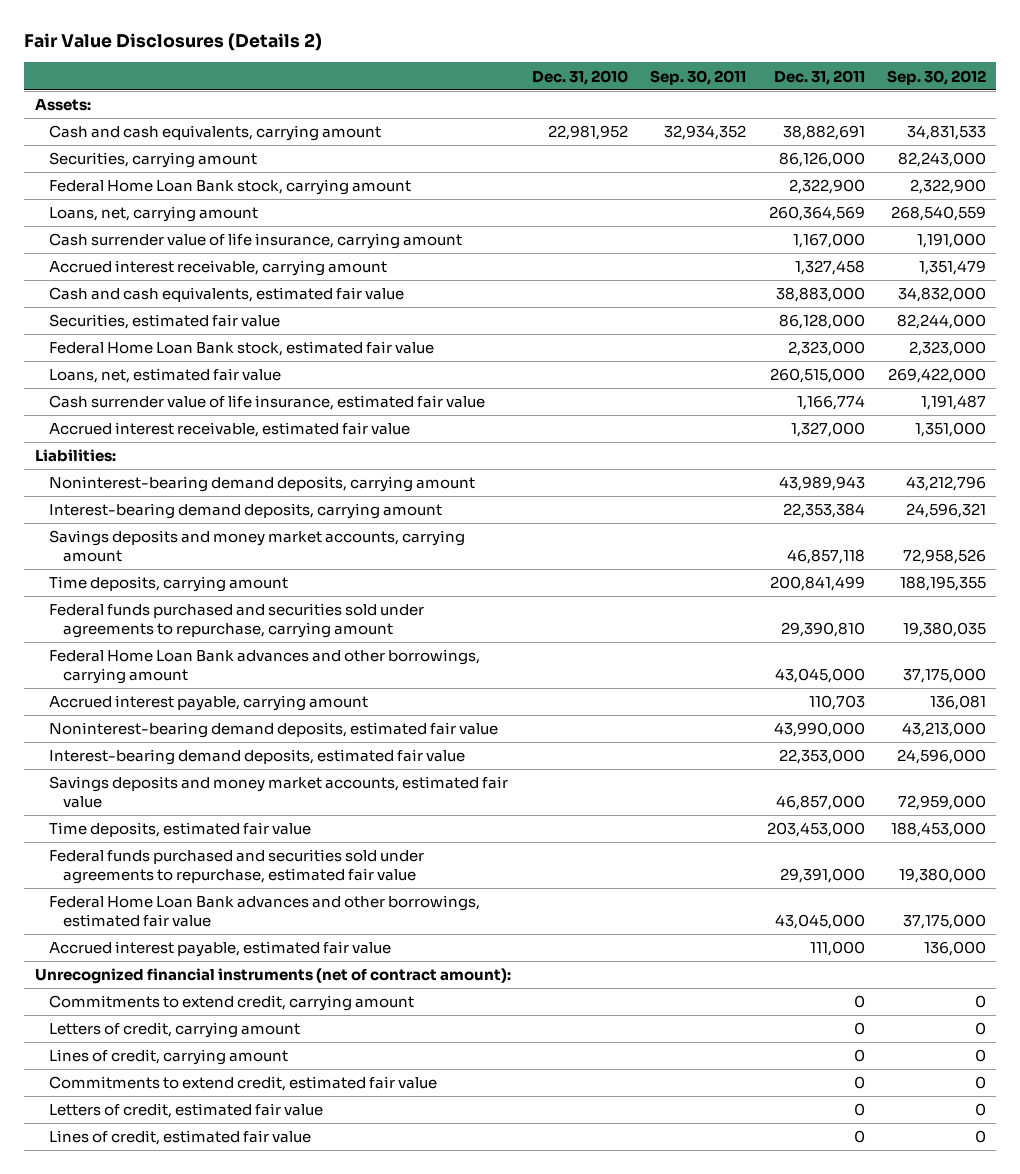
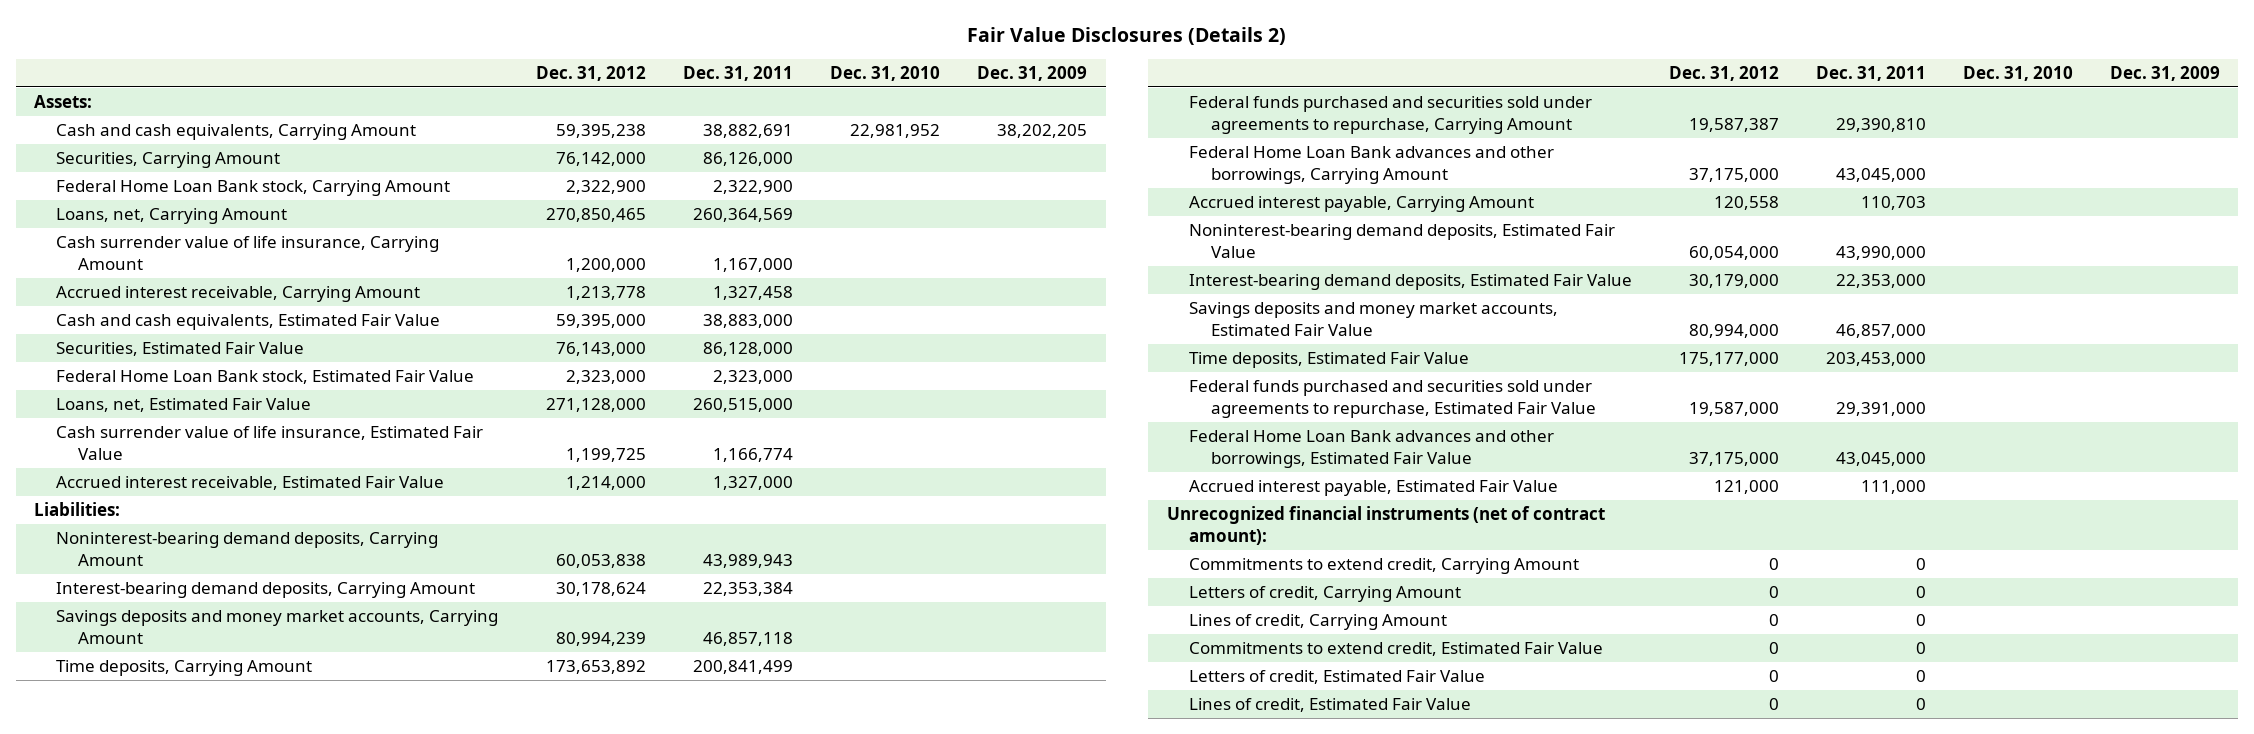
[649,69,746,85] Sep. 30, 2011 -> none
[886,69,986,85] Sep. 30, 2012 -> none
none -> [536,65,647,81] Dec. 31, 2012
none -> [977,65,1088,81] Dec. 31, 2009
[48,125,381,142] Cash and cash equivalents, carrying amount -> [56,124,417,141] Cash and cash equivalents, Carrying Amount
[48,152,257,169] Securities, carrying amount -> [56,152,281,169] Securities, Carrying Amount
[48,179,411,196] Federal Home Loan Bank stock, carrying amount -> [56,180,451,197] Federal Home Loan Bank stock, Carrying Amount
[48,206,258,223] Loans, net, carrying amount -> [56,208,288,225] Loans, net, Carrying Amount
[48,233,462,250] Cash surrender value of life insurance, carrying amount -> [56,236,440,270] Cash surrender value of life insurance, Carrying Amount
[48,260,387,277] Accrued interest receivable, carrying amount -> [56,286,421,303] Accrued interest receivable, Carrying Amount
[48,287,404,303] Cash and cash equivalents, estimated fair value -> [56,314,441,331] Cash and cash equivalents, Estimated Fair Value
[48,314,280,330] Securities, estimated fair value -> [56,342,305,357] Securities, Estimated Fair Value
[48,341,434,357] Federal Home Loan Bank stock, estimated fair value -> [56,370,475,385] Federal Home Loan Bank stock, Estimated Fair Value
[48,368,281,384] Loans, net, estimated fair value -> [56,398,312,413] Loans, net, Estimated Fair Value
[48,395,485,411] Cash surrender value of life insurance, estimated fair value -> [56,426,484,460] Cash surrender value of life insurance, Estimated Fair Value
[48,422,410,438] Accrued interest receivable, estimated fair value -> [56,476,445,491] Accrued interest receivable, Estimated Fair Value
[48,476,475,493] Noninterest-bearing demand deposits, carrying amount -> [56,532,439,566] Noninterest-bearing demand deposits, Carrying Amount
[48,503,442,520] Interest-bearing demand deposits, carrying amount -> [56,582,476,599] Interest-bearing demand deposits, Carrying Amount
[48,530,465,563] Savings deposits and money market accounts, carrying amount -> [56,610,499,644] Savings deposits and money market accounts, Carrying Amount
[48,576,288,593] Time deposits, carrying amount -> [56,660,313,677] Time deposits, Carrying Amount
[48,603,424,639] Federal funds purchased and securities sold under agreements to repurchase, carrying amount -> [1188,96,1592,134] Federal funds purchased and securities sold under agreements to repurchase, Carrying Amount
[48,649,480,685] Federal Home Loan Bank advances and other borrowings, carrying amount -> [1188,146,1554,184] Federal Home Loan Bank advances and other borrowings, Carrying Amount
[48,695,368,712] Accrued interest payable, carrying amount -> [1188,196,1534,213] Accrued interest payable, Carrying Amount
[48,722,498,739] Noninterest-bearing demand deposits, estimated fair value -> [1188,224,1615,258] Noninterest-bearing demand deposits, Estimated Fair Value
[48,749,465,766] Interest-bearing demand deposits, estimated fair value -> [1188,274,1632,291] Interest-bearing demand deposits, Estimated Fair Value
[48,776,508,809] Savings deposits and money market accounts, estimated fair value -> [1188,302,1558,336] Savings deposits and money market accounts, Estimated Fair Value
[48,822,311,838] Time deposits, estimated fair value -> [1188,352,1469,369] Time deposits, Estimated Fair Value
[48,849,424,885] Federal funds purchased and securities sold under agreements to repurchase, estimated fair value -> [1188,380,1596,418] Federal funds purchased and securities sold under agreements to repurchase, Estimated Fair Value
[48,895,480,928] Federal Home Loan Bank advances and other borrowings, estimated fair value -> [1188,430,1554,468] Federal Home Loan Bank advances and other borrowings, Estimated Fair Value
[48,941,391,958] Accrued interest payable, estimated fair value -> [1188,480,1558,497] Accrued interest payable, Estimated Fair Value
[48,995,414,1012] Commitments to extend credit, carrying amount -> [1188,558,1579,575] Commitments to extend credit, Carrying Amount
[48,1022,300,1039] Letters of credit, carrying amount -> [1188,586,1461,603] Letters of credit, Carrying Amount
[48,1049,288,1066] Lines of credit, carrying amount -> [1188,614,1447,631] Lines of credit, Carrying Amount
[48,1076,437,1092] Commitments to extend credit, estimated fair value -> [1188,642,1603,657] Commitments to extend credit, Estimated Fair Value
[48,1103,323,1119] Letters of credit, estimated fair value -> [1188,670,1485,685] Letters of credit, Estimated Fair Value
[48,1130,311,1146] Lines of credit, estimated fair value -> [1188,698,1471,713] Lines of credit, Estimated Fair Value

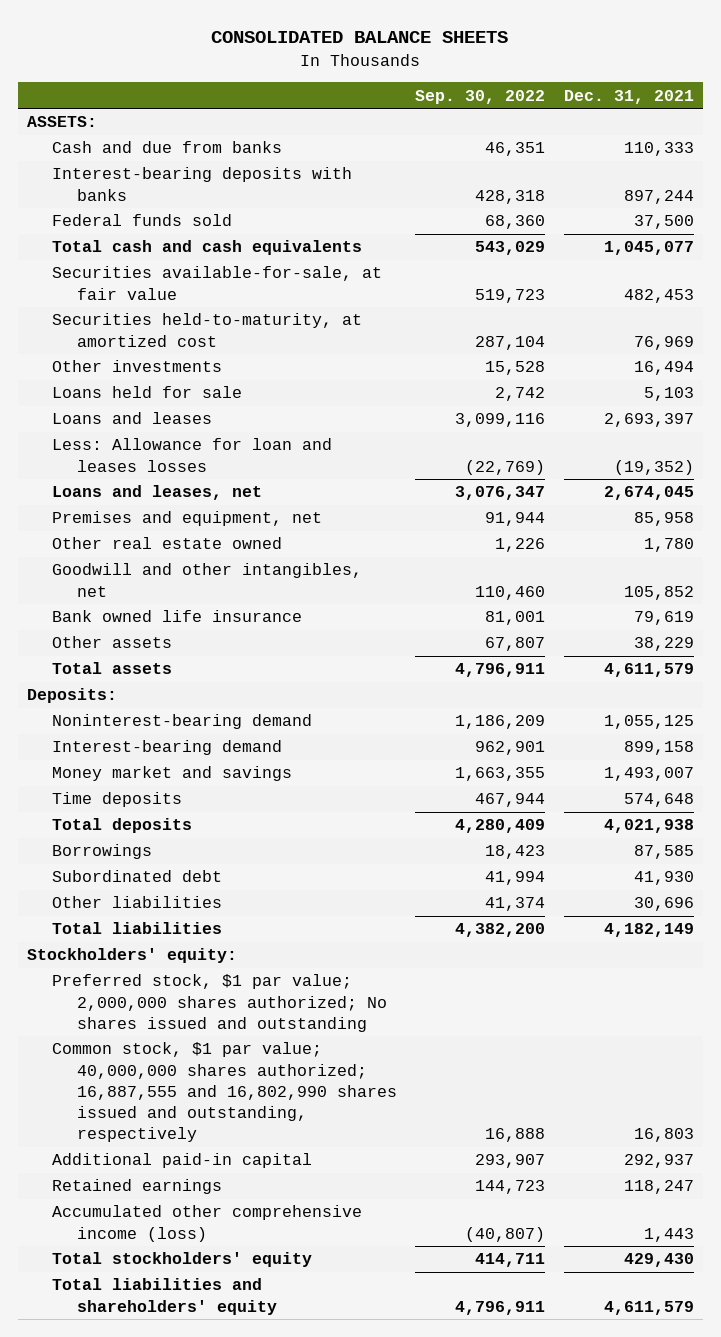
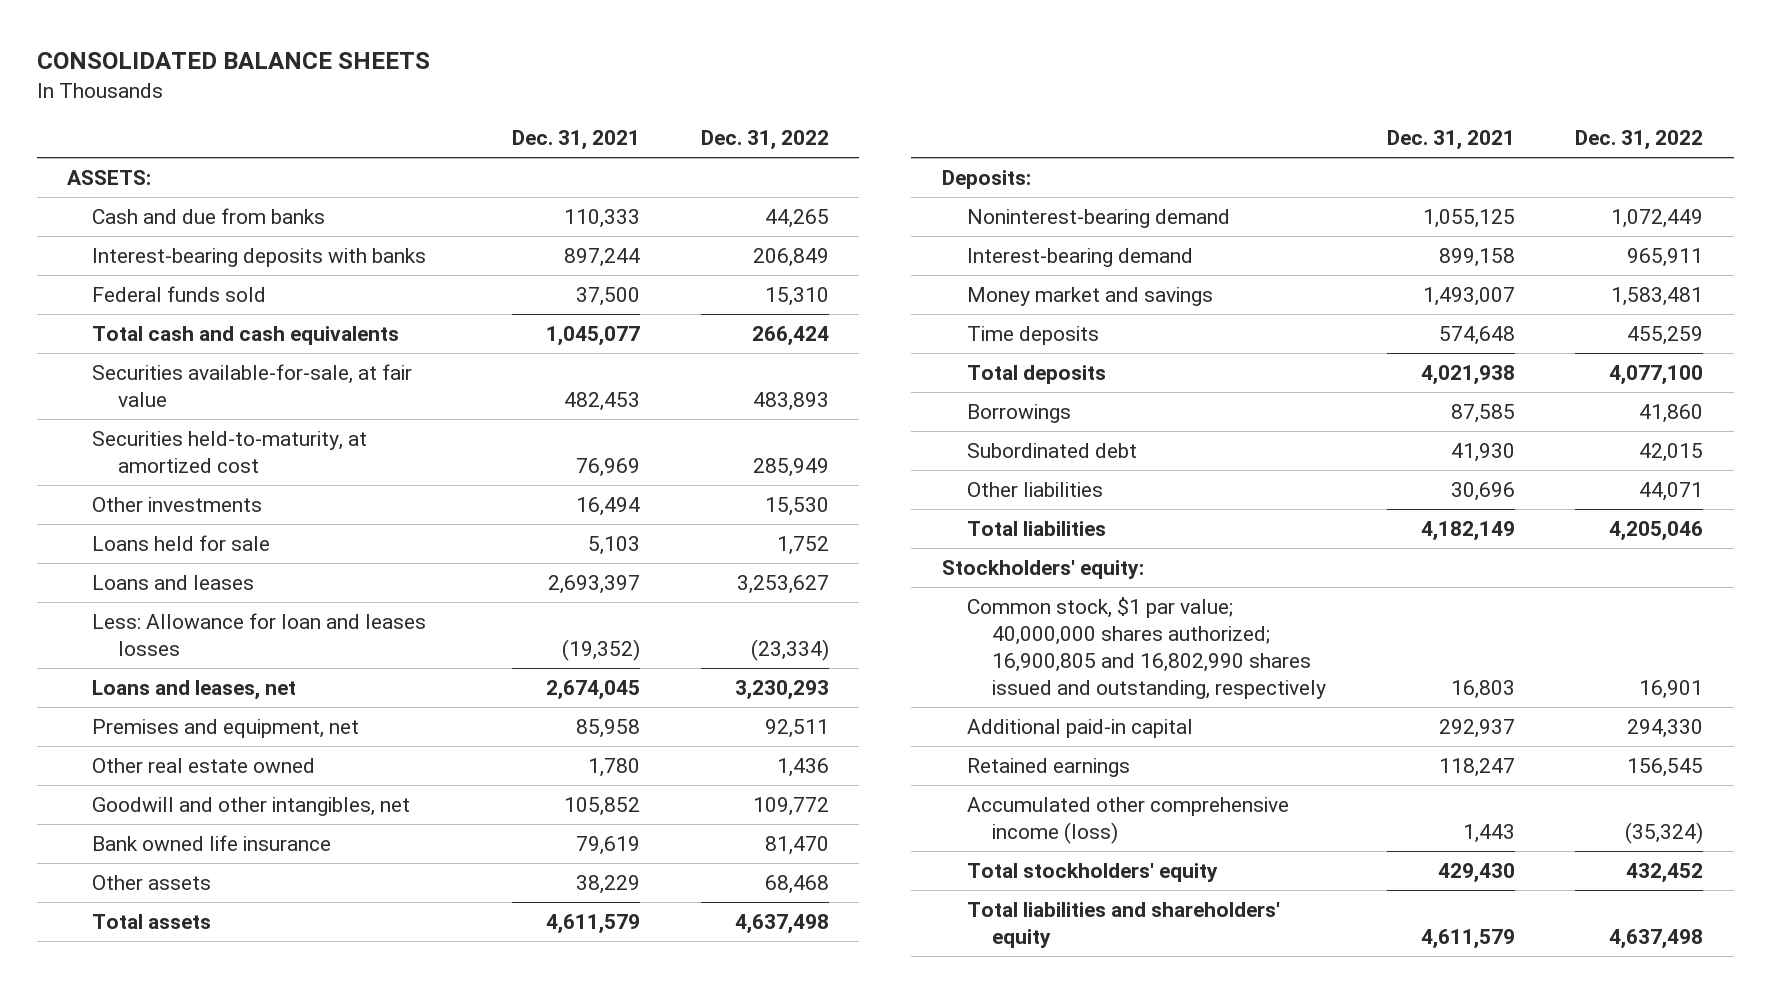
[415,89,546,104] Sep. 30, 2022 -> none
none -> [700,130,829,151] Dec. 31, 2022
[51,974,387,1032] Preferred stock, $1 par value; 2,000,000 shares authorized; No shares issued and outstanding -> none
[51,1042,397,1143] Common stock, $1 par value; 40,000,000 shares authorized; 16,887,555 and 16,802,990 shares issued and outstanding, respectively -> [967,596,1327,700] Common stock, $1 par value; 40,000,000 shares authorized; 16,900,805 and 16,802,990 shares issued and outstanding, respectively

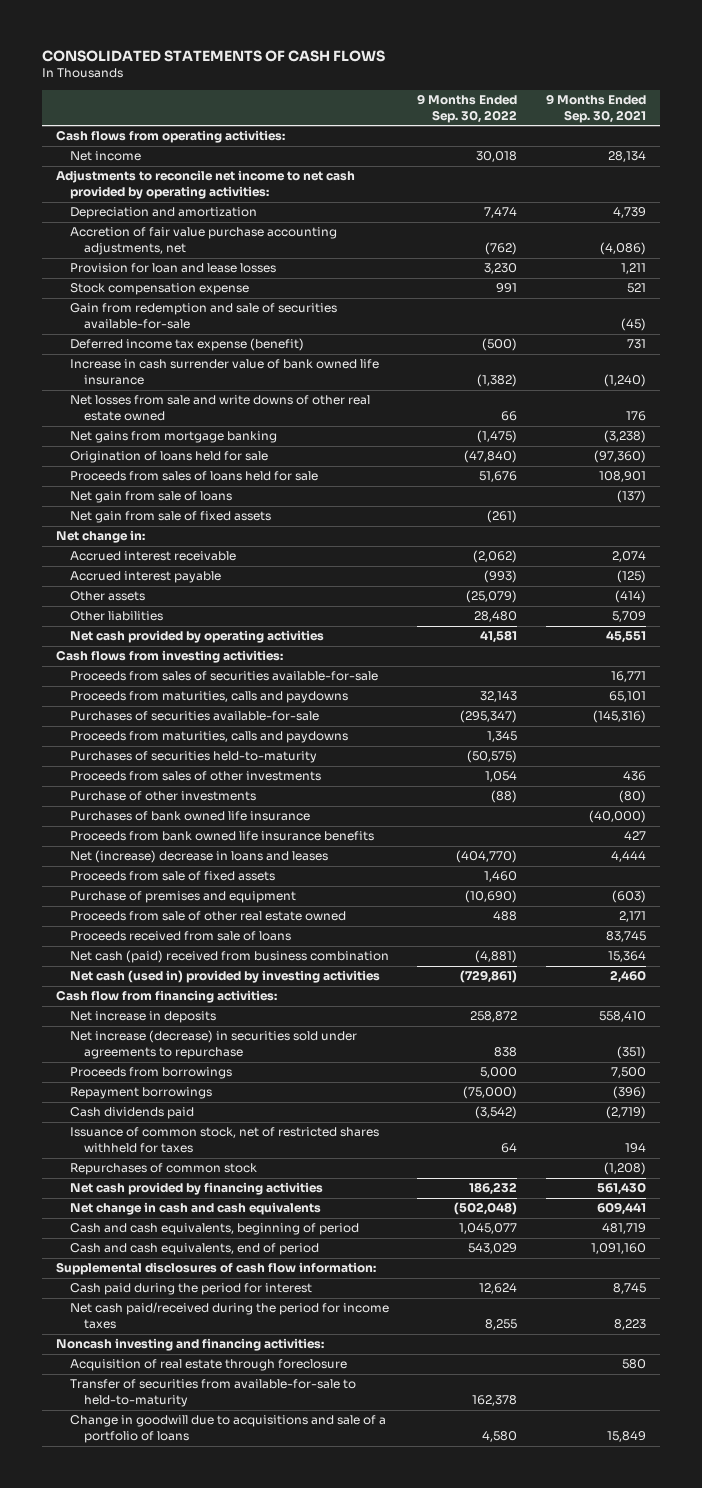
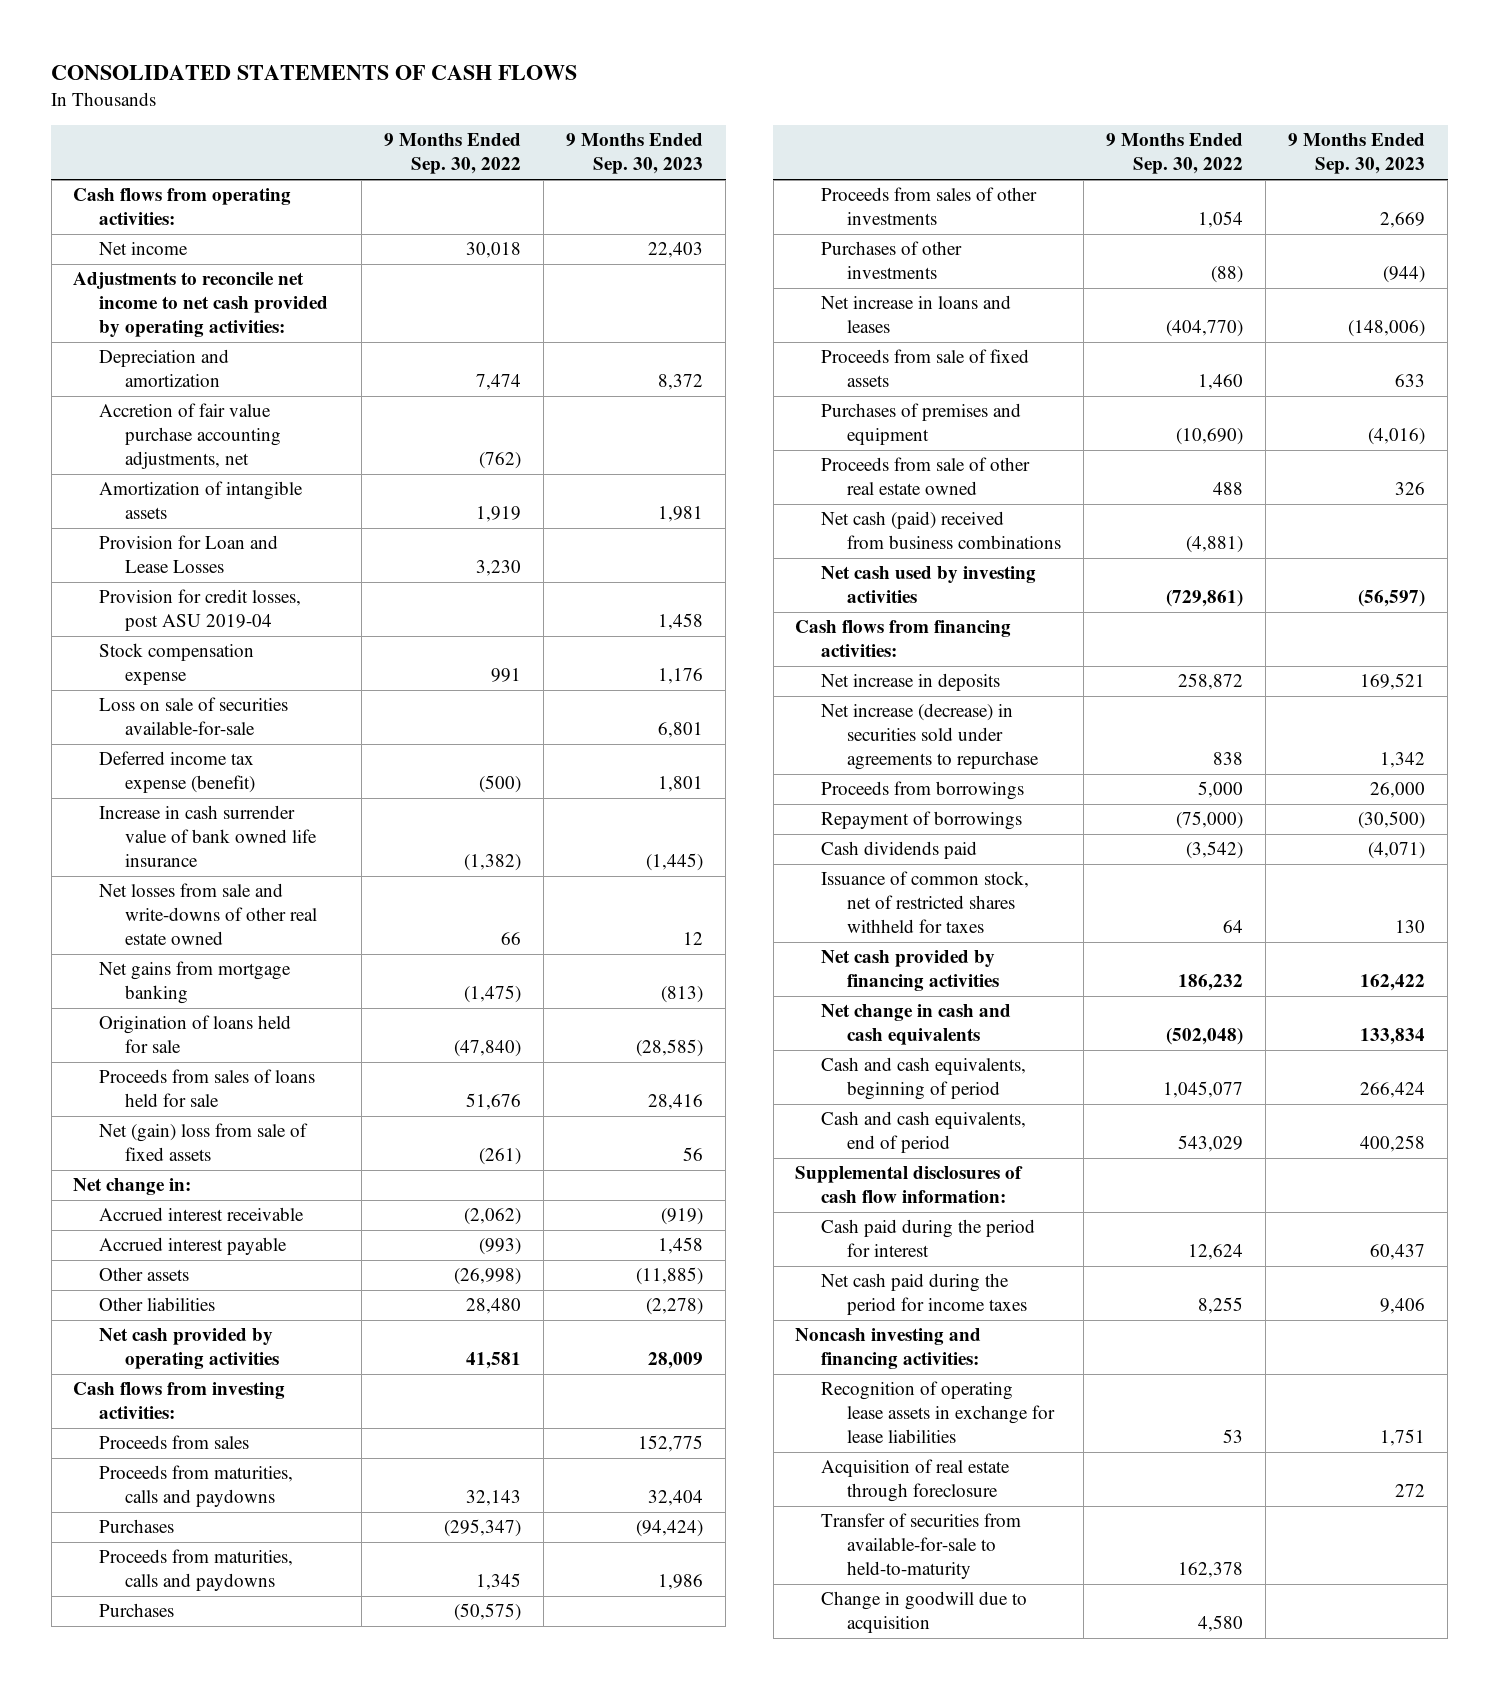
[545,93,646,123] 9 Months Ended Sep. 30, 2021 -> none
none -> [566,133,704,175] 9 Months Ended Sep. 30, 2023
none -> [99,481,304,520] Amortization of intangible assets
[70,263,277,274] Provision for loan and lease losses -> [99,535,279,574] Provision for Loan and Lease Losses
none -> [99,589,302,632] Provision for credit losses, post ASU 2019-04
[70,303,338,330] Gain from redemption and sale of securities available-for-sale -> [99,697,289,736] Loss on sale of securities available-for-sale
[70,395,371,422] Net losses from sale and write downs of other real estate owned -> [99,883,318,946] Net losses from sale and write-downs of other real estate owned
[70,491,233,504] Net gain from sale of loans -> none
[70,511,272,524] Net gain from sale of fixed assets -> [99,1123,309,1162] Net (gain) loss from sale of fixed assets
[466,590,518,604] (25,079) -> [454,1268,522,1286] (26,998)
[70,671,379,682] Proceeds from sales of securities available-for-sale -> [99,1435,250,1450] Proceeds from sales
[70,711,320,722] Purchases of securities available-for-sale -> [99,1519,175,1534] Purchases
[70,751,318,764] Purchases of securities held-to-maturity -> [99,1603,175,1618] Purchases
[70,811,311,822] Purchases of bank owned life insurance -> none
[70,831,375,842] Proceeds from bank owned life insurance benefits -> none
[70,791,257,802] Purchase of other investments -> [821,241,963,280] Purchases of other investments
[70,850,329,864] Net (increase) decrease in loans and leases -> [821,295,1012,334] Net increase in loans and leases
[70,891,297,904] Purchase of premises and equipment -> [821,403,1022,446] Purchases of premises and equipment
[70,931,292,942] Proceeds received from sale of loans -> none
[70,950,390,964] Net cash (paid) received from business combination -> [821,511,1062,550] Net cash (paid) received from business combinations
[70,970,381,984] Net cash (used in) provided by investing activities -> [821,566,1037,604] Net cash used by investing activities
[56,990,278,1004] Cash flow from financing activities: -> [795,620,1012,658] Cash flows from financing activities:
[70,1087,213,1100] Repayment borrowings -> [821,811,1023,831] Repayment of borrowings
[70,1163,258,1176] Repurchases of common stock -> none
[70,1302,390,1330] Net cash paid/received during the period for income taxes -> [821,1273,1028,1316] Net cash paid during the period for income taxes
none -> [821,1381,1056,1444] Recognition of operating lease assets in exchange for lease liabilities
[70,1415,387,1444] Change in goodwill due to acquisitions and sale of a portfolio of loans -> [821,1591,1028,1634] Change in goodwill due to acquisition

